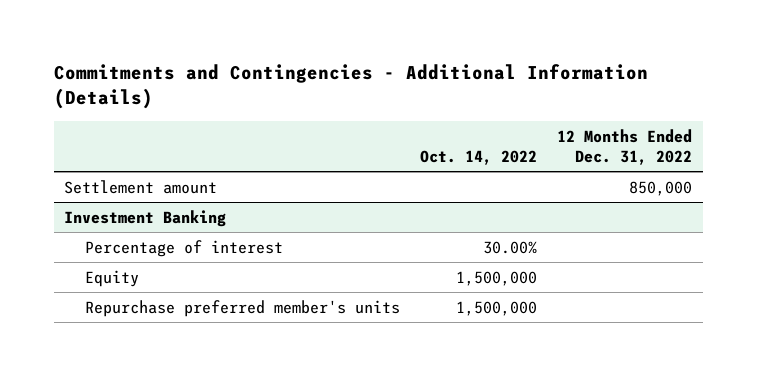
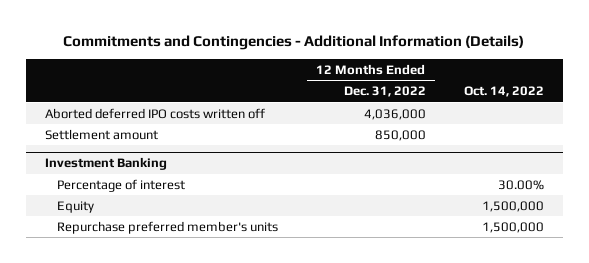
none -> [45,107,266,119] Aborted deferred IPO costs written off

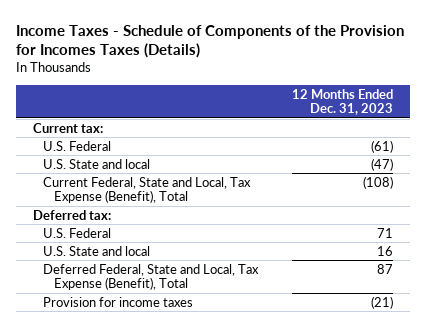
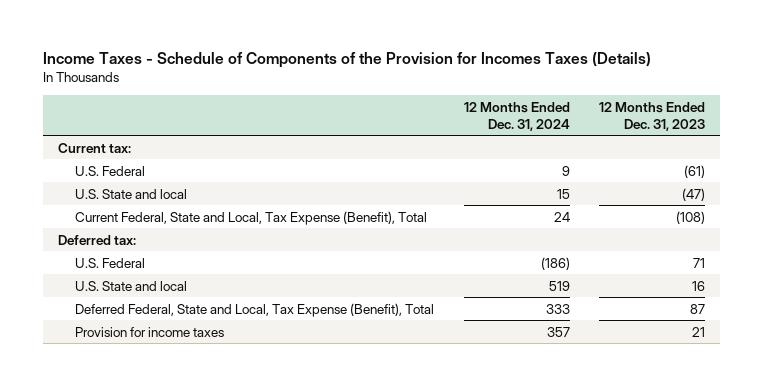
none -> [463,101,570,131] 12 Months Ended Dec. 31, 2024
[370,295,393,309] (21) -> [692,326,706,337] 21

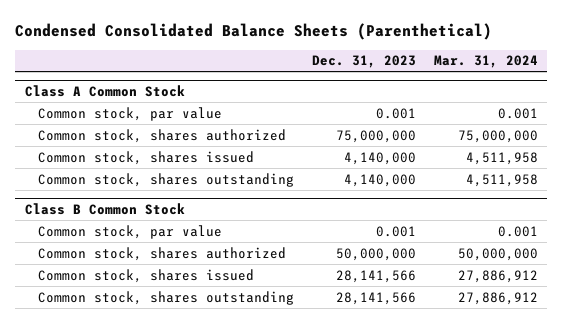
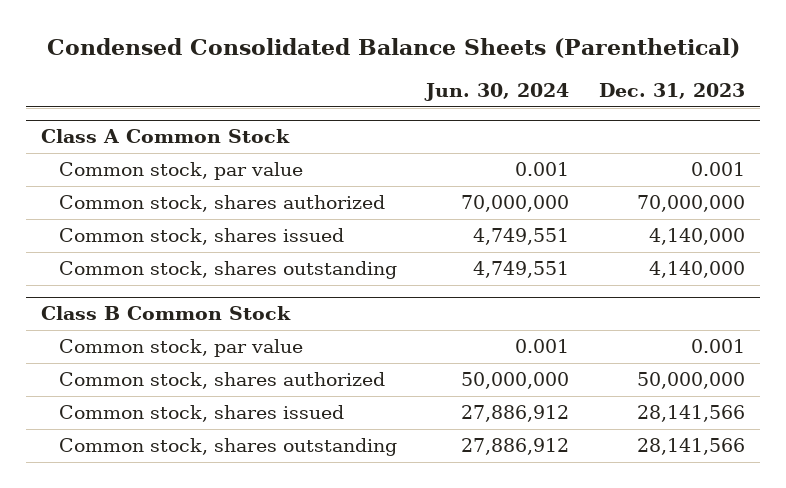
[434,55,539,69] Mar. 31, 2024 -> none
none -> [424,83,570,102] Jun. 30, 2024
[335,129,416,143] 75,000,000 -> [636,195,745,213] 70,000,000

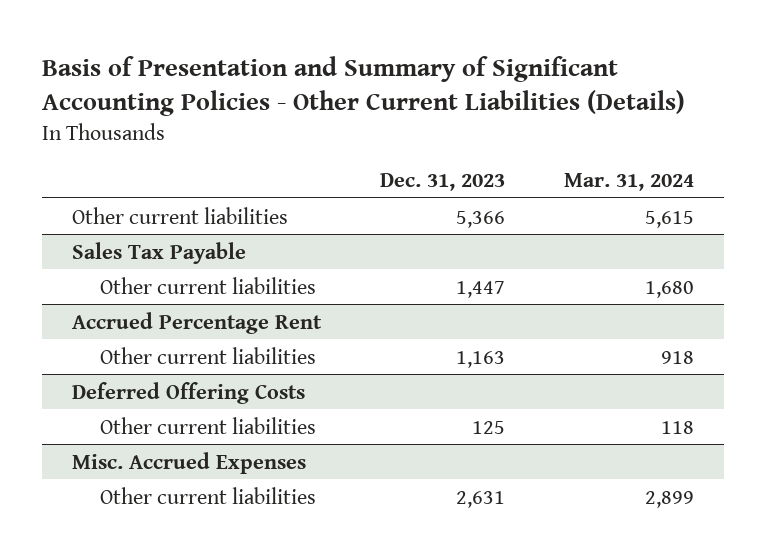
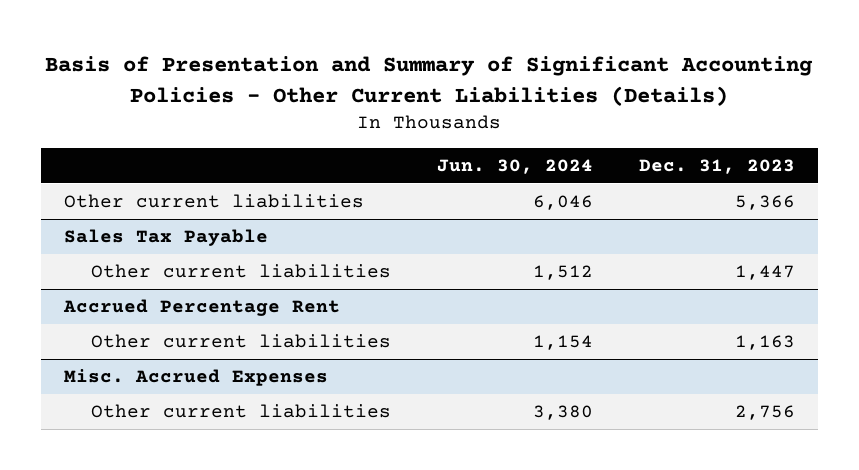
[564,172,695,191] Mar. 31, 2024 -> none
none -> [437,158,594,174] Jun. 30, 2024
[71,381,305,404] Deferred Offering Costs -> none
[100,416,317,434] Other current liabilities -> none
[455,490,505,508] 2,631 -> [734,405,795,421] 2,756

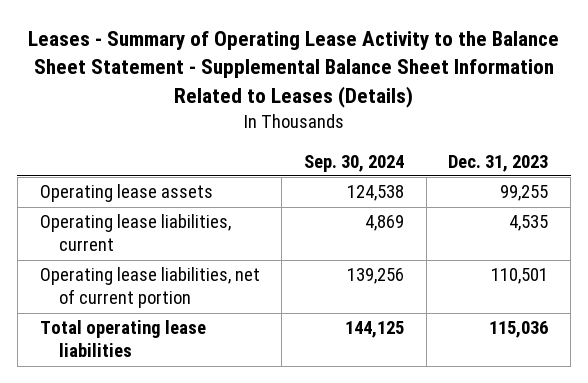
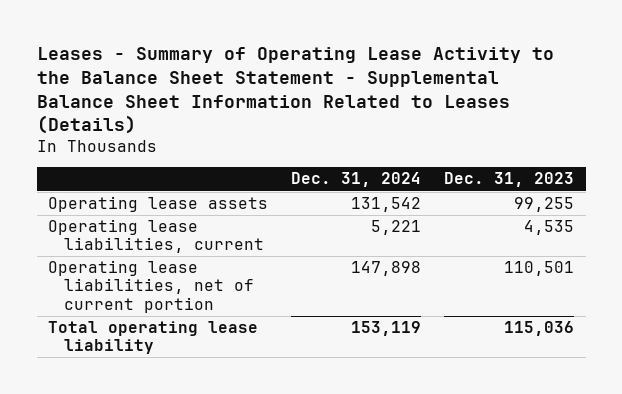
[303,154,404,172] Sep. 30, 2024 -> none
none -> [291,172,422,188] Dec. 31, 2024
[39,320,206,358] Total operating lease liabilities -> [48,321,259,355] Total operating lease liability

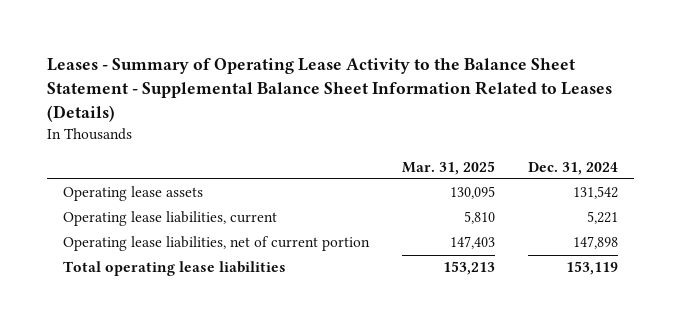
[444,172,575,188] Dec. 31, 2023 -> none
none -> [401,160,495,175] Mar. 31, 2025
[48,321,259,355] Total operating lease liability -> [62,261,286,277] Total operating lease liabilities

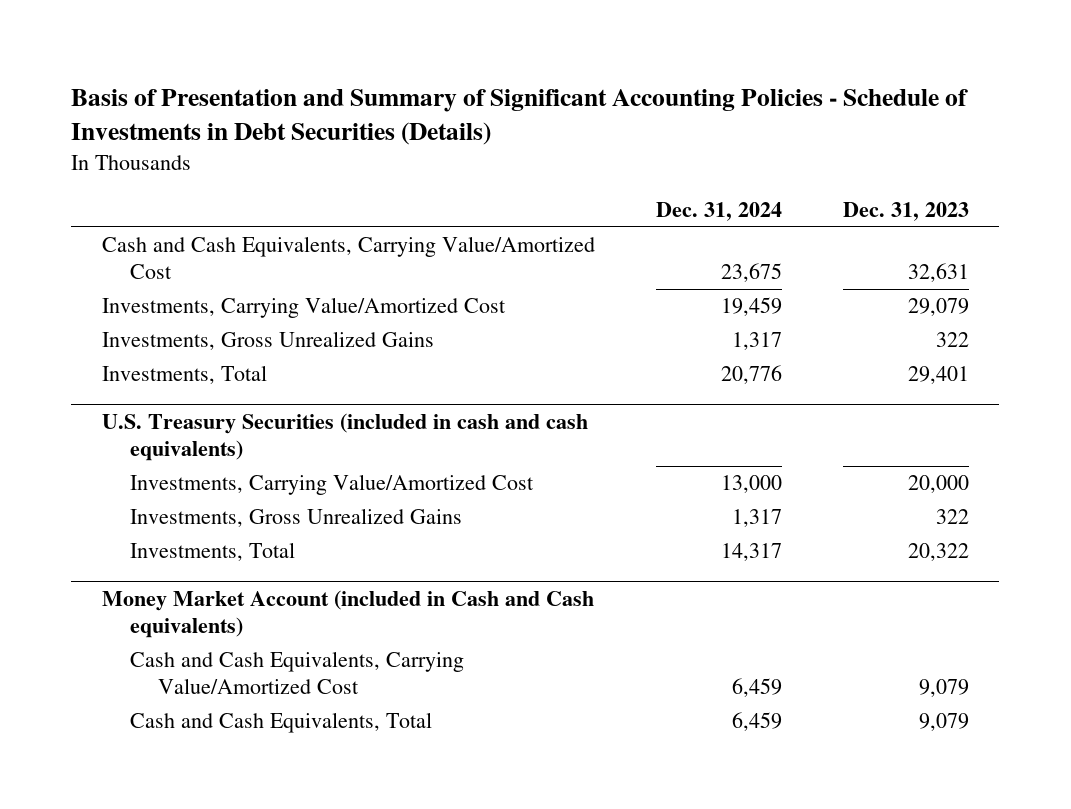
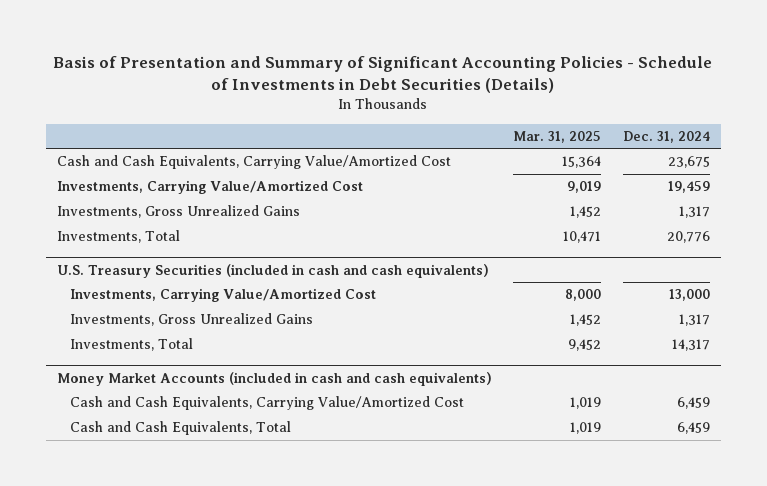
[842,201,969,221] Dec. 31, 2023 -> none
none -> [513,130,602,143] Mar. 31, 2025
[101,589,594,638] Money Market Account (included in Cash and Cash equivalents) -> [56,371,492,386] Money Market Accounts (included in cash and cash equivalents)

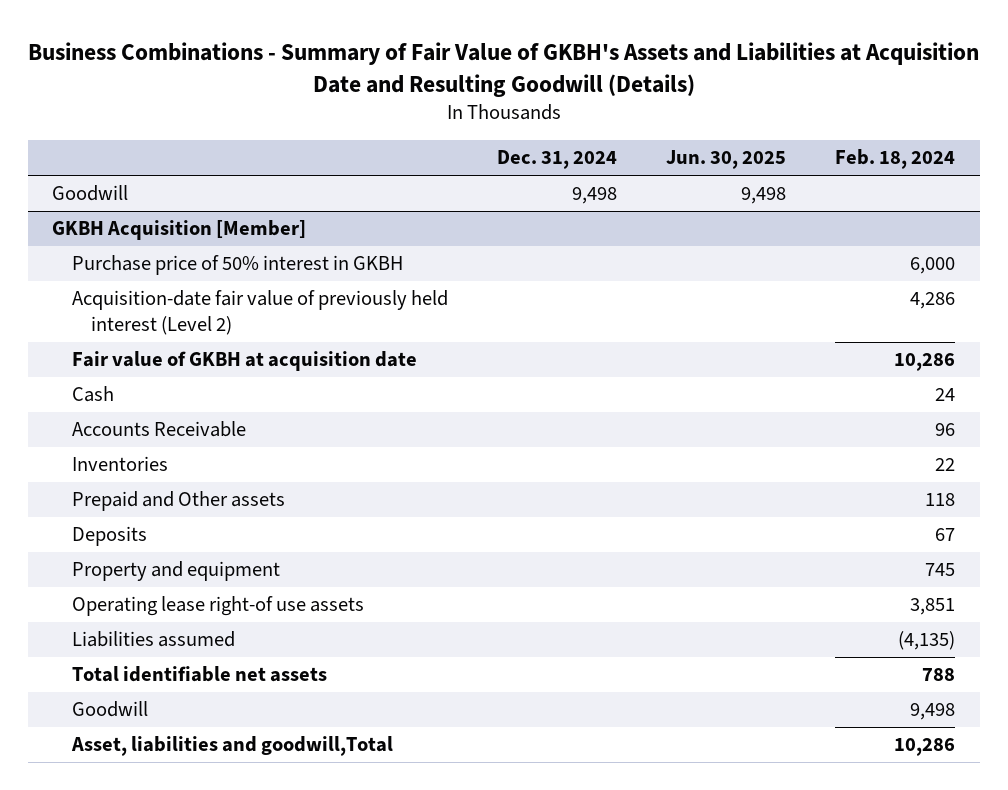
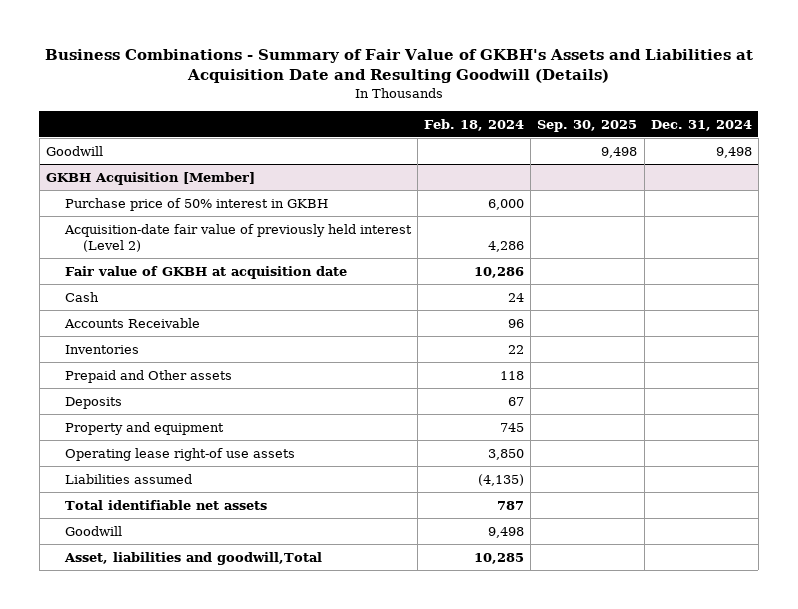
[666,150,787,170] Jun. 30, 2025 -> none
none -> [537,119,638,132] Sep. 30, 2025
[910,598,956,616] 3,851 -> [487,448,524,460] 3,850
[922,668,956,682] 788 -> [496,500,524,510] 787
[894,738,956,757] 10,286 -> [473,552,524,564] 10,285

